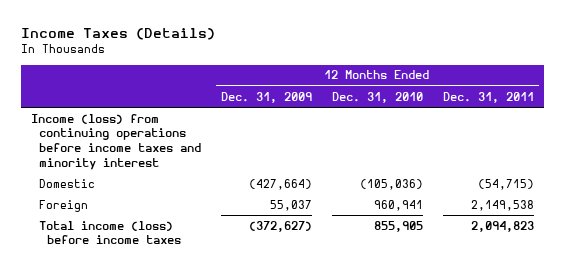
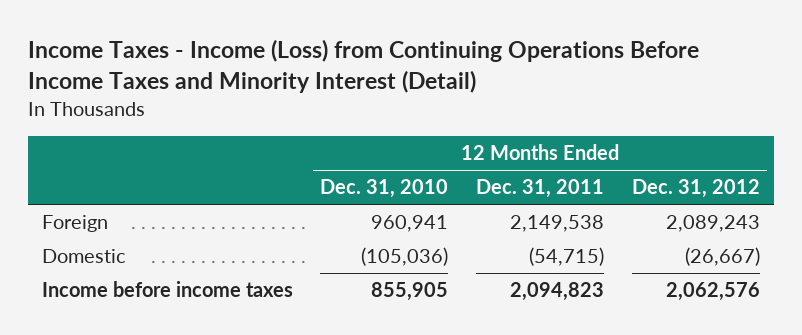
[20,28,215,41] Income Taxes (Details) -> [27,39,699,94] Income Taxes - Income (Loss) from Continuing Operations Before Income Taxes and Minority Interest (Detail)
[220,91,312,103] Dec. 31, 2009 -> none
none -> [632,179,761,199] Dec. 31, 2012
[30,113,201,170] Income (loss) from continuing operations before income taxes and minority interest -> none
[38,178,95,188] Domestic -> [41,249,126,264] Domestic
[38,220,181,245] Total income (loss) before income taxes -> [41,281,293,298] Income before income taxes

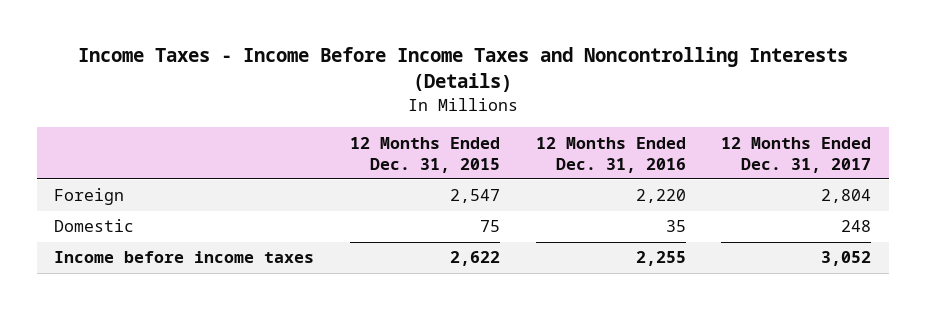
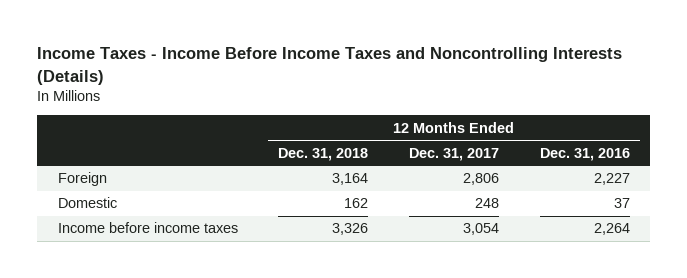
[350,136,501,173] 12 Months Ended Dec. 31, 2015 -> none
none -> [278,147,369,161] Dec. 31, 2018
[635,189,686,204] 2,220 -> [593,173,630,186] 2,227
[821,189,872,204] 2,804 -> [463,173,500,186] 2,806
[665,220,686,233] 35 -> [613,198,630,209] 37
[635,251,686,267] 2,255 -> [593,223,630,236] 2,264
[821,251,872,267] 3,052 -> [463,223,500,236] 3,054

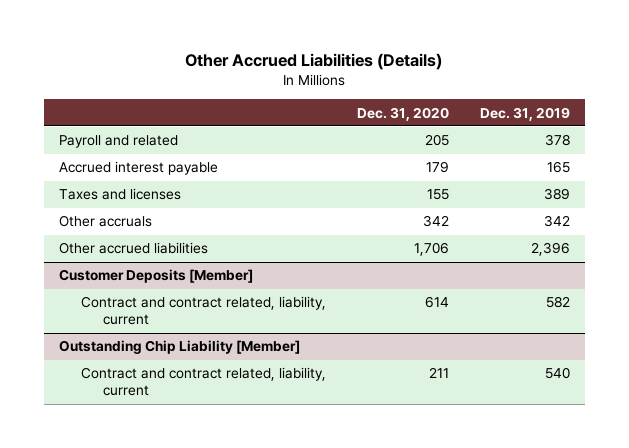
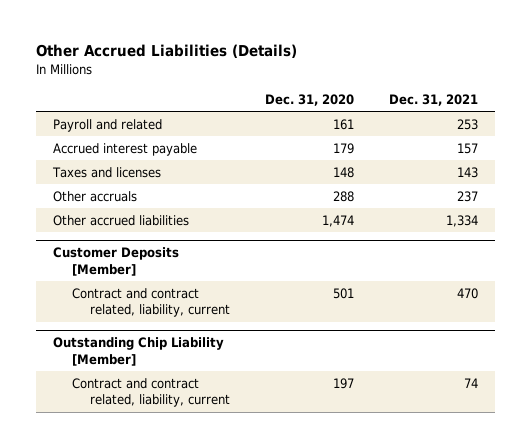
[479,106,570,121] Dec. 31, 2019 -> none
none -> [388,93,478,106] Dec. 31, 2021
[424,134,449,147] 205 -> [332,118,354,130] 161
[426,189,449,201] 155 -> [332,166,354,178] 148
[422,215,449,228] 342 -> [332,190,354,202] 288
[413,242,449,257] 1,706 -> [321,214,354,227] 1,474
[424,296,449,309] 614 -> [332,287,354,299] 501
[428,367,449,379] 211 -> [332,377,354,389] 197

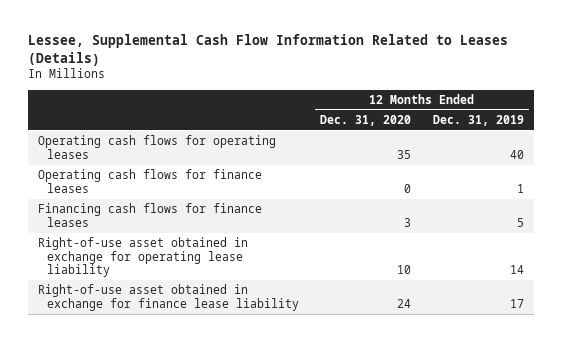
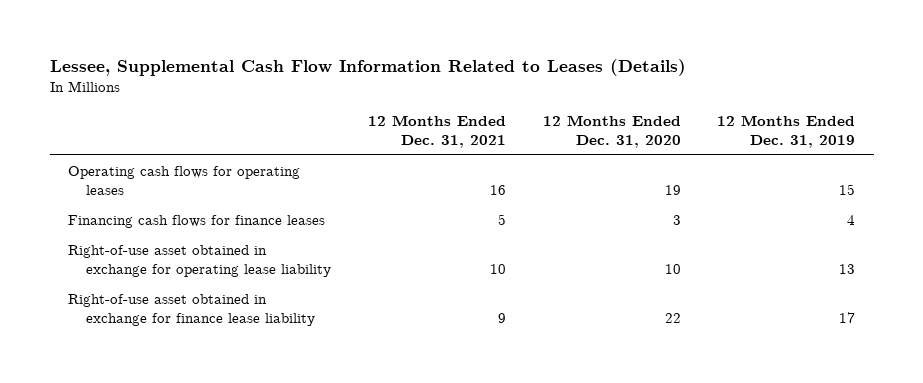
none -> [367,115,506,148] 12 Months Ended Dec. 31, 2021
[38,169,263,193] Operating cash flows for finance leases -> none
[397,149,412,159] 35 -> [664,184,681,195] 19
[509,149,524,159] 40 -> [839,183,856,195] 15
[516,217,524,227] 5 -> [847,214,856,225] 4
[509,265,524,275] 14 -> [839,263,856,274] 13
[397,298,412,308] 24 -> [664,312,681,323] 22

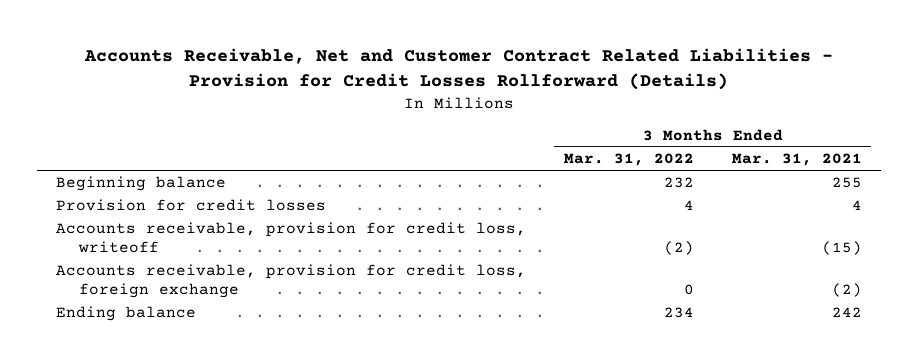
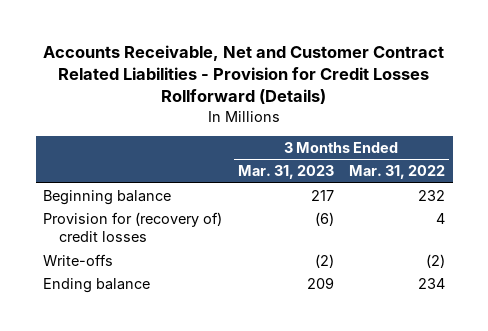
[731,153,862,167] Mar. 31, 2021 -> none
none -> [237,165,334,180] Mar. 31, 2023
[55,264,526,298] Accounts receivable, provision for credit loss, foreign exchange -> none
[55,199,326,212] Provision for credit losses -> [43,211,223,243] Provision for (recovery of) credit losses
[55,222,526,253] Accounts receivable, provision for credit loss, writeoff -> [43,253,114,266] Write-offs

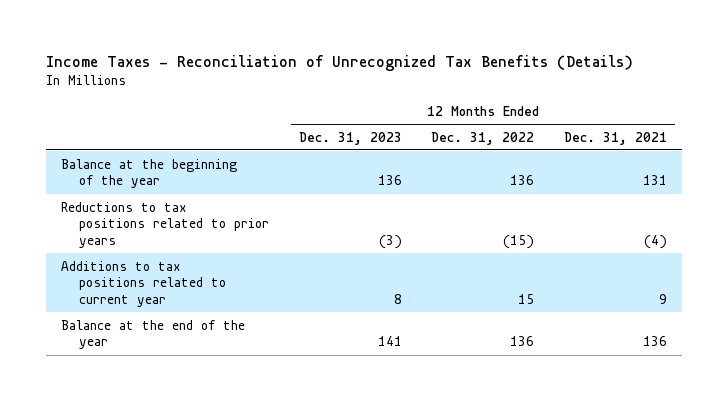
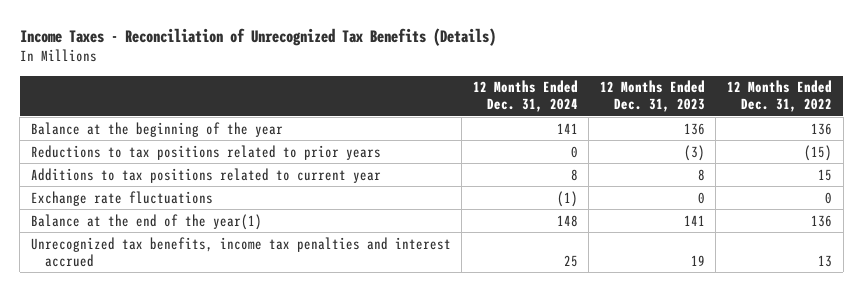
[564,131,668,145] Dec. 31, 2021 -> none
none -> [472,80,578,113] 12 Months Ended Dec. 31, 2024
none -> [30,190,213,206] Exchange rate fluctuations
[60,319,245,350] Balance at the end of the year -> [30,213,262,230] Balance at the end of the year(1)
none -> [30,236,451,267] Unrecognized tax benefits, income tax penalties and interest accrued

